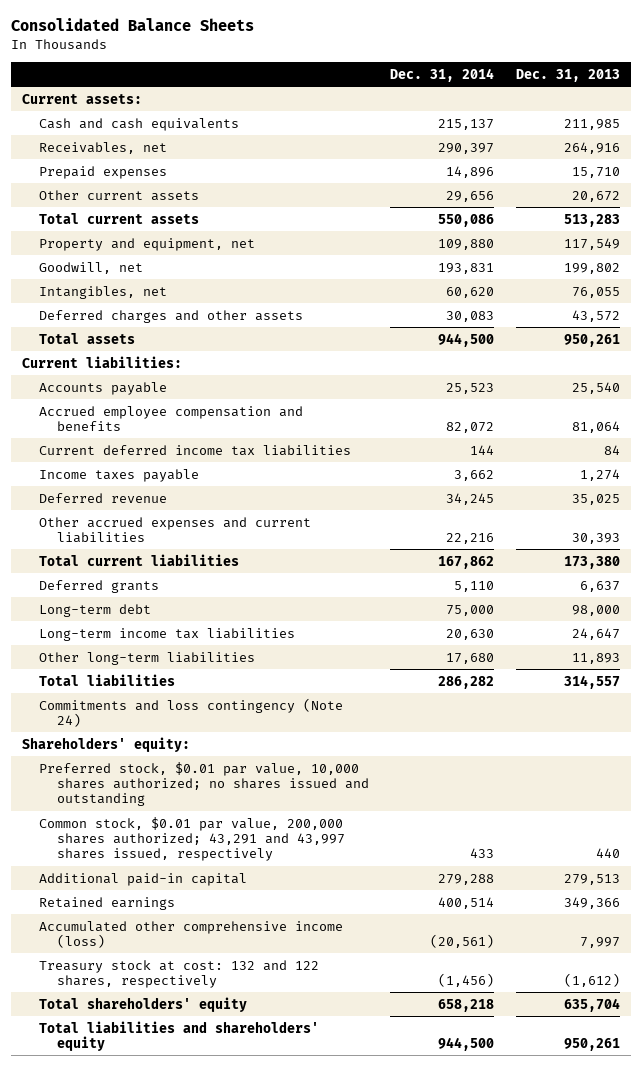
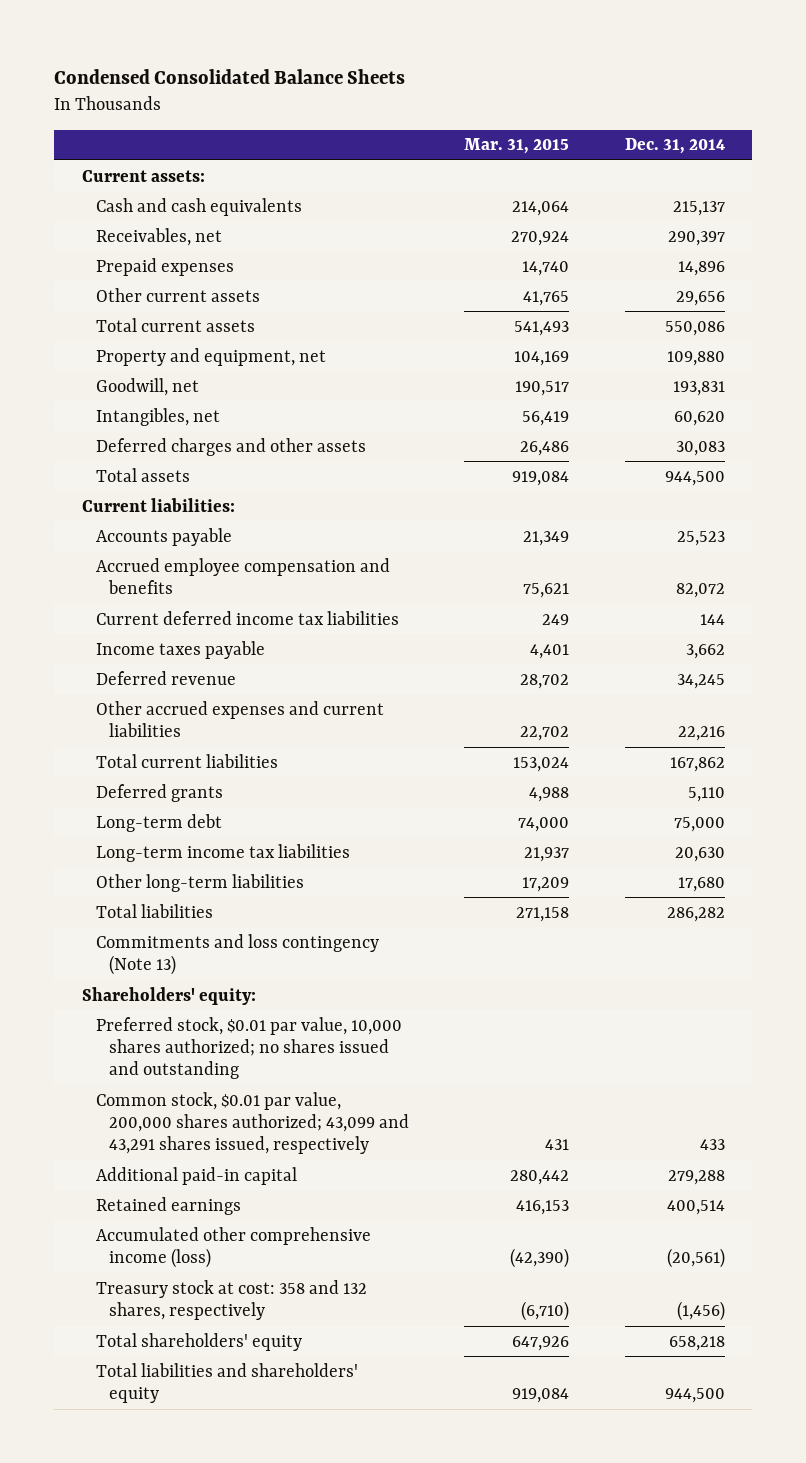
[11,18,255,32] Consolidated Balance Sheets -> [54,69,406,85] Condensed Consolidated Balance Sheets
[515,68,620,82] Dec. 31, 2013 -> none
none -> [464,138,570,155] Mar. 31, 2015
[39,697,344,727] Commitments and loss contingency (Note 24) -> [95,933,379,975] Commitments and loss contingency (Note 13)
[39,816,345,862] Common stock, $0.01 par value, 200,000 shares authorized; 43,291 and 43,997 shares issued, respectively -> [95,1091,410,1155] Common stock, $0.01 par value, 200,000 shares authorized; 43,099 and 43,291 shares issued, respectively
[39,959,320,988] Treasury stock at cost: 132 and 122 shares, respectively -> [95,1279,367,1320] Treasury stock at cost: 358 and 132 shares, respectively

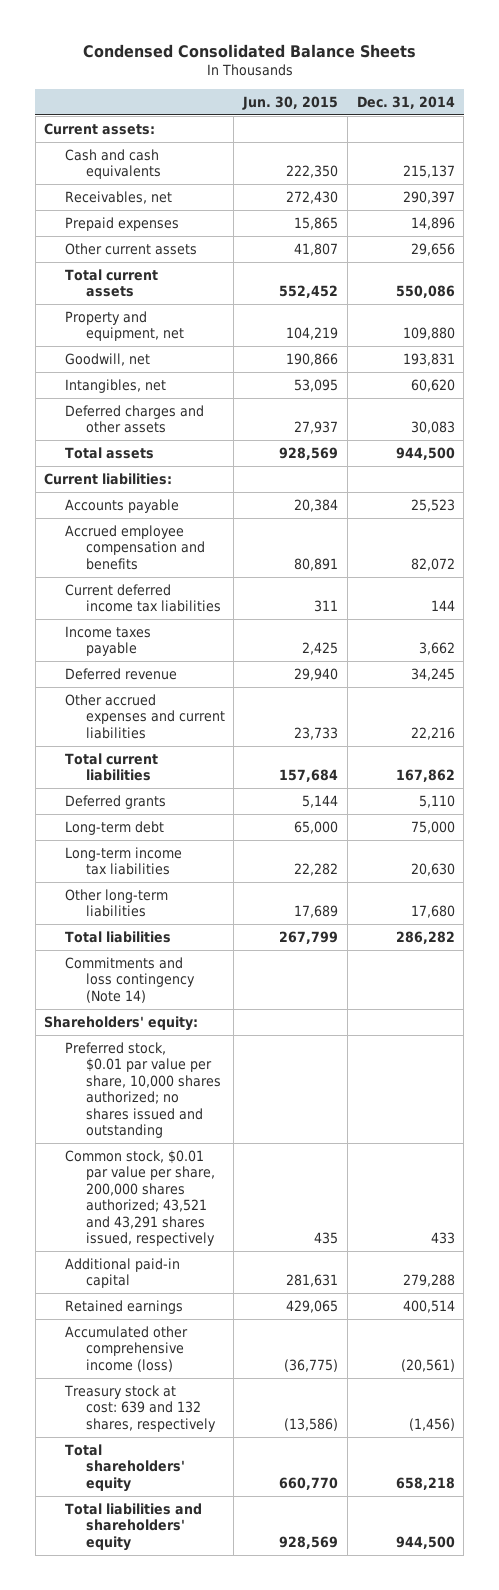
[464,138,570,155] Mar. 31, 2015 -> none
none -> [242,95,339,110] Jun. 30, 2015
[95,933,379,975] Commitments and loss contingency (Note 13) -> [64,956,195,1003] Commitments and loss contingency (Note 14)
[95,1016,402,1080] Preferred stock, $0.01 par value, 10,000 shares authorized; no shares issued and outstanding -> [64,1041,221,1138] Preferred stock, $0.01 par value per share, 10,000 shares authorized; no shares issued and outstanding
[95,1091,410,1155] Common stock, $0.01 par value, 200,000 shares authorized; 43,099 and 43,291 shares issued, respectively -> [64,1149,215,1246] Common stock, $0.01 par value per share, 200,000 shares authorized; 43,521 and 43,291 shares issued, respectively
[95,1279,367,1320] Treasury stock at cost: 358 and 132 shares, respectively -> [63,1384,216,1432] Treasury stock at cost: 639 and 132 shares, respectively

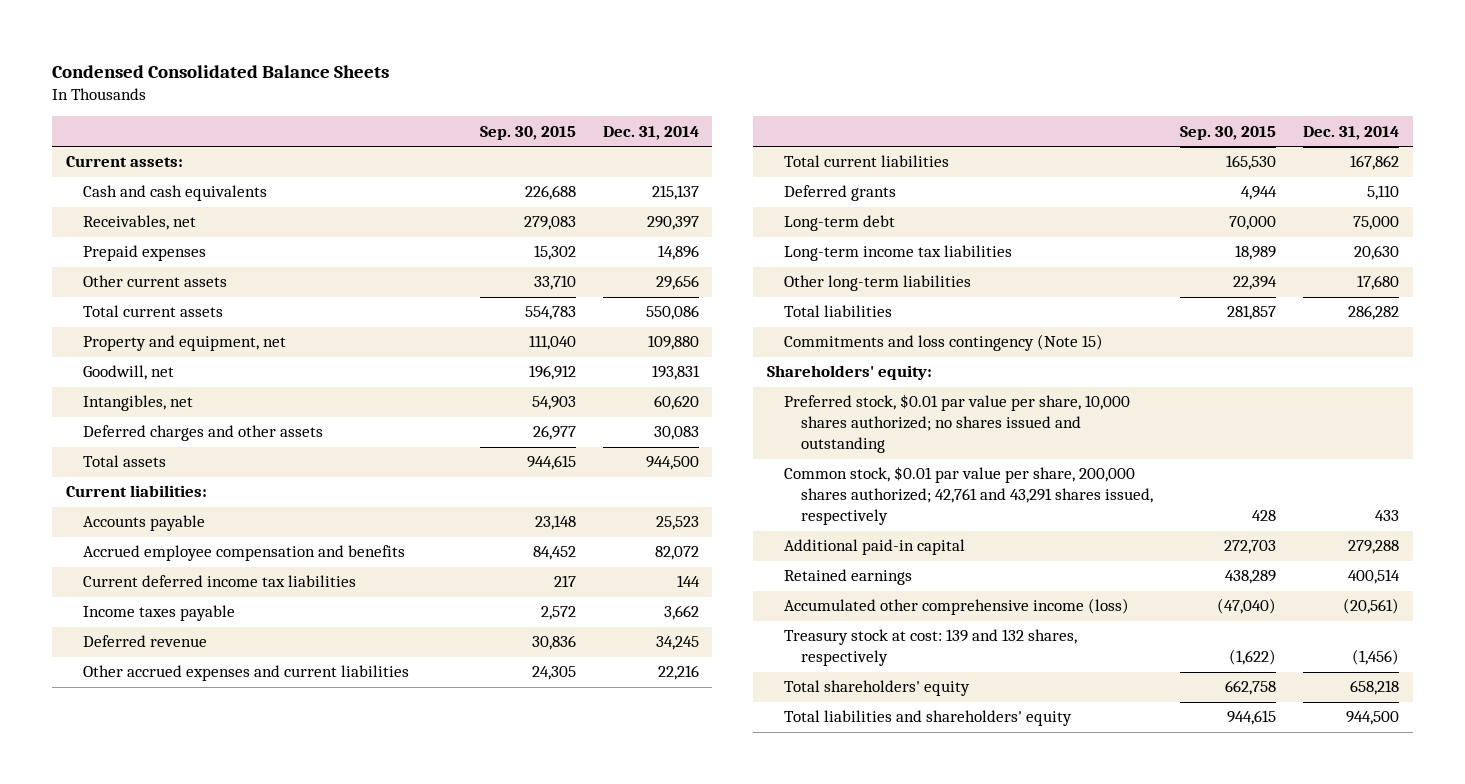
[242,95,339,110] Jun. 30, 2015 -> none
none -> [479,125,576,140] Sep. 30, 2015
[64,956,195,1003] Commitments and loss contingency (Note 14) -> [784,334,1104,352] Commitments and loss contingency (Note 15)
[64,1149,215,1246] Common stock, $0.01 par value per share, 200,000 shares authorized; 43,521 and 43,291 shares issued, respectively -> [784,466,1154,526] Common stock, $0.01 par value per share, 200,000 shares authorized; 42,761 and 43,291 shares issued, respectively
[63,1384,216,1432] Treasury stock at cost: 639 and 132 shares, respectively -> [784,629,1078,667] Treasury stock at cost: 139 and 132 shares, respectively

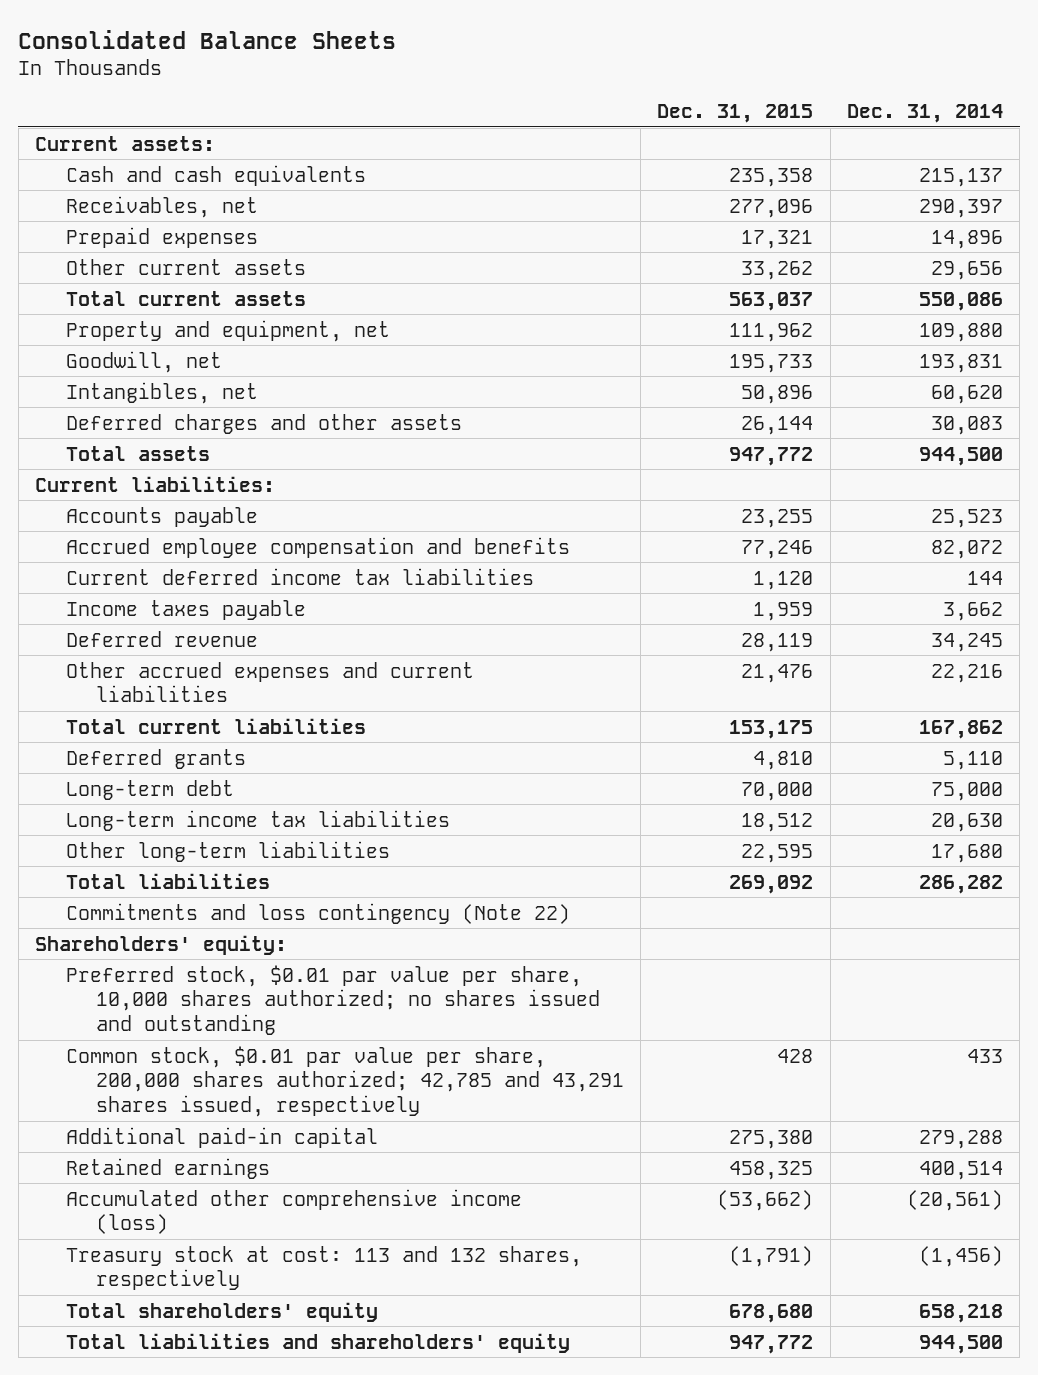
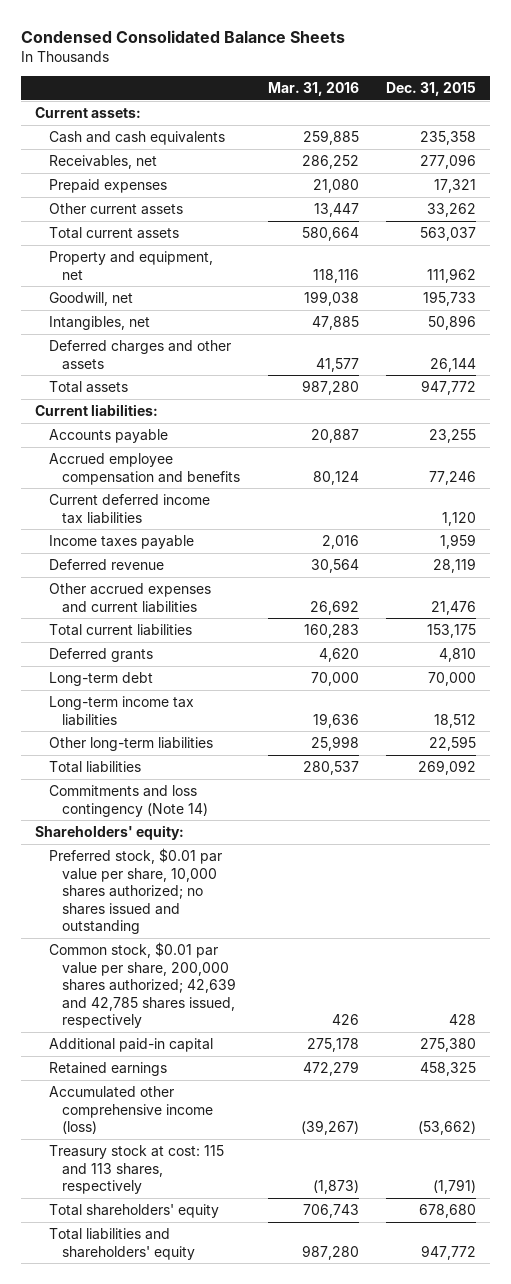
[18,29,397,49] Consolidated Balance Sheets -> [21,29,346,43] Condensed Consolidated Balance Sheets
[846,103,1003,123] Dec. 31, 2014 -> none
none -> [267,81,359,96] Mar. 31, 2016
[65,902,570,924] Commitments and loss contingency (Note 22) -> [48,784,208,817] Commitments and loss contingency (Note 14)
[65,1045,625,1117] Common stock, $0.01 par value per share, 200,000 shares authorized; 42,785 and 43,291 shares issued, respectively -> [48,941,236,1029] Common stock, $0.01 par value per share, 200,000 shares authorized; 42,639 and 42,785 shares issued, respectively
[65,1245,582,1291] Treasury stock at cost: 113 and 132 shares, respectively -> [48,1144,224,1195] Treasury stock at cost: 115 and 113 shares, respectively

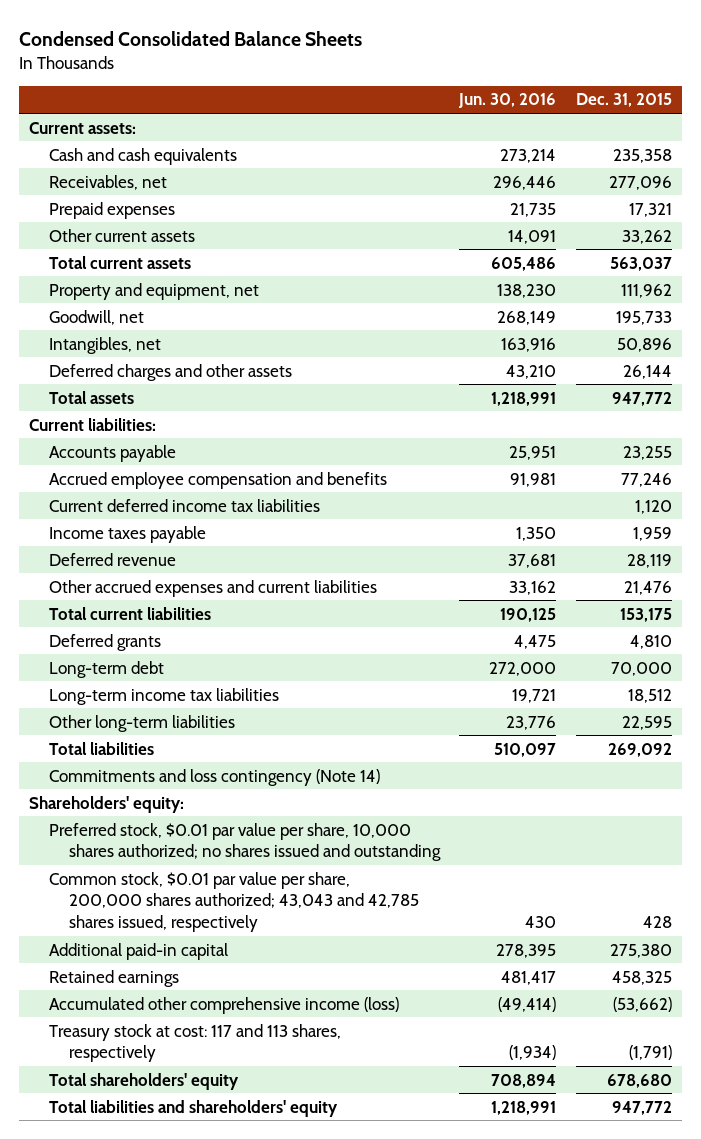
[267,81,359,96] Mar. 31, 2016 -> none
none -> [458,93,557,109] Jun. 30, 2016
[48,941,236,1029] Common stock, $0.01 par value per share, 200,000 shares authorized; 42,639 and 42,785 shares issued, respectively -> [48,871,419,933] Common stock, $0.01 par value per share, 200,000 shares authorized; 43,043 and 42,785 shares issued, respectively
[48,1144,224,1195] Treasury stock at cost: 115 and 113 shares, respectively -> [48,1023,341,1063] Treasury stock at cost: 117 and 113 shares, respectively

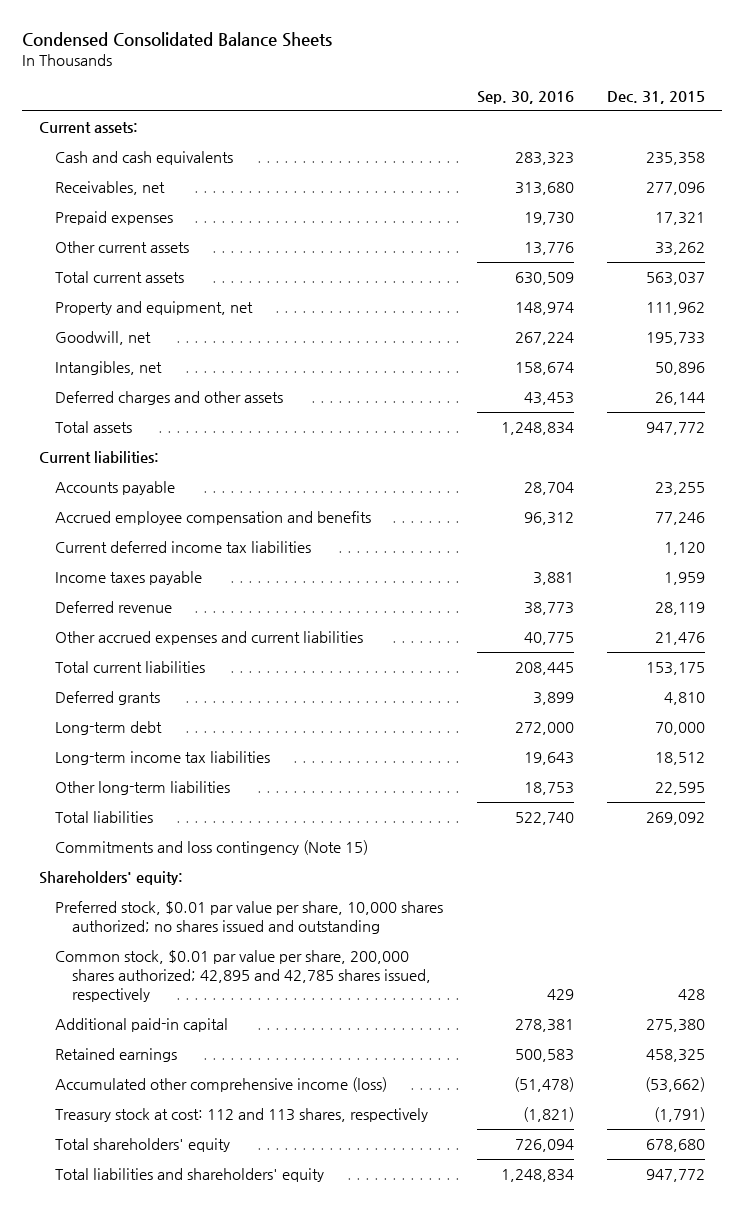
[458,93,557,109] Jun. 30, 2016 -> none
none -> [476,90,574,104] Sep. 30, 2016
[48,768,380,786] Commitments and loss contingency (Note 14) -> [55,840,369,856] Commitments and loss contingency (Note 15)
[48,871,419,933] Common stock, $0.01 par value per share, 200,000 shares authorized; 43,043 and 42,785 shares issued, respectively -> [55,950,432,1003] Common stock, $0.01 par value per share, 200,000 shares authorized; 42,895 and 42,785 shares issued, respectively
[48,1023,341,1063] Treasury stock at cost: 117 and 113 shares, respectively -> [55,1108,429,1123] Treasury stock at cost: 112 and 113 shares, respectively

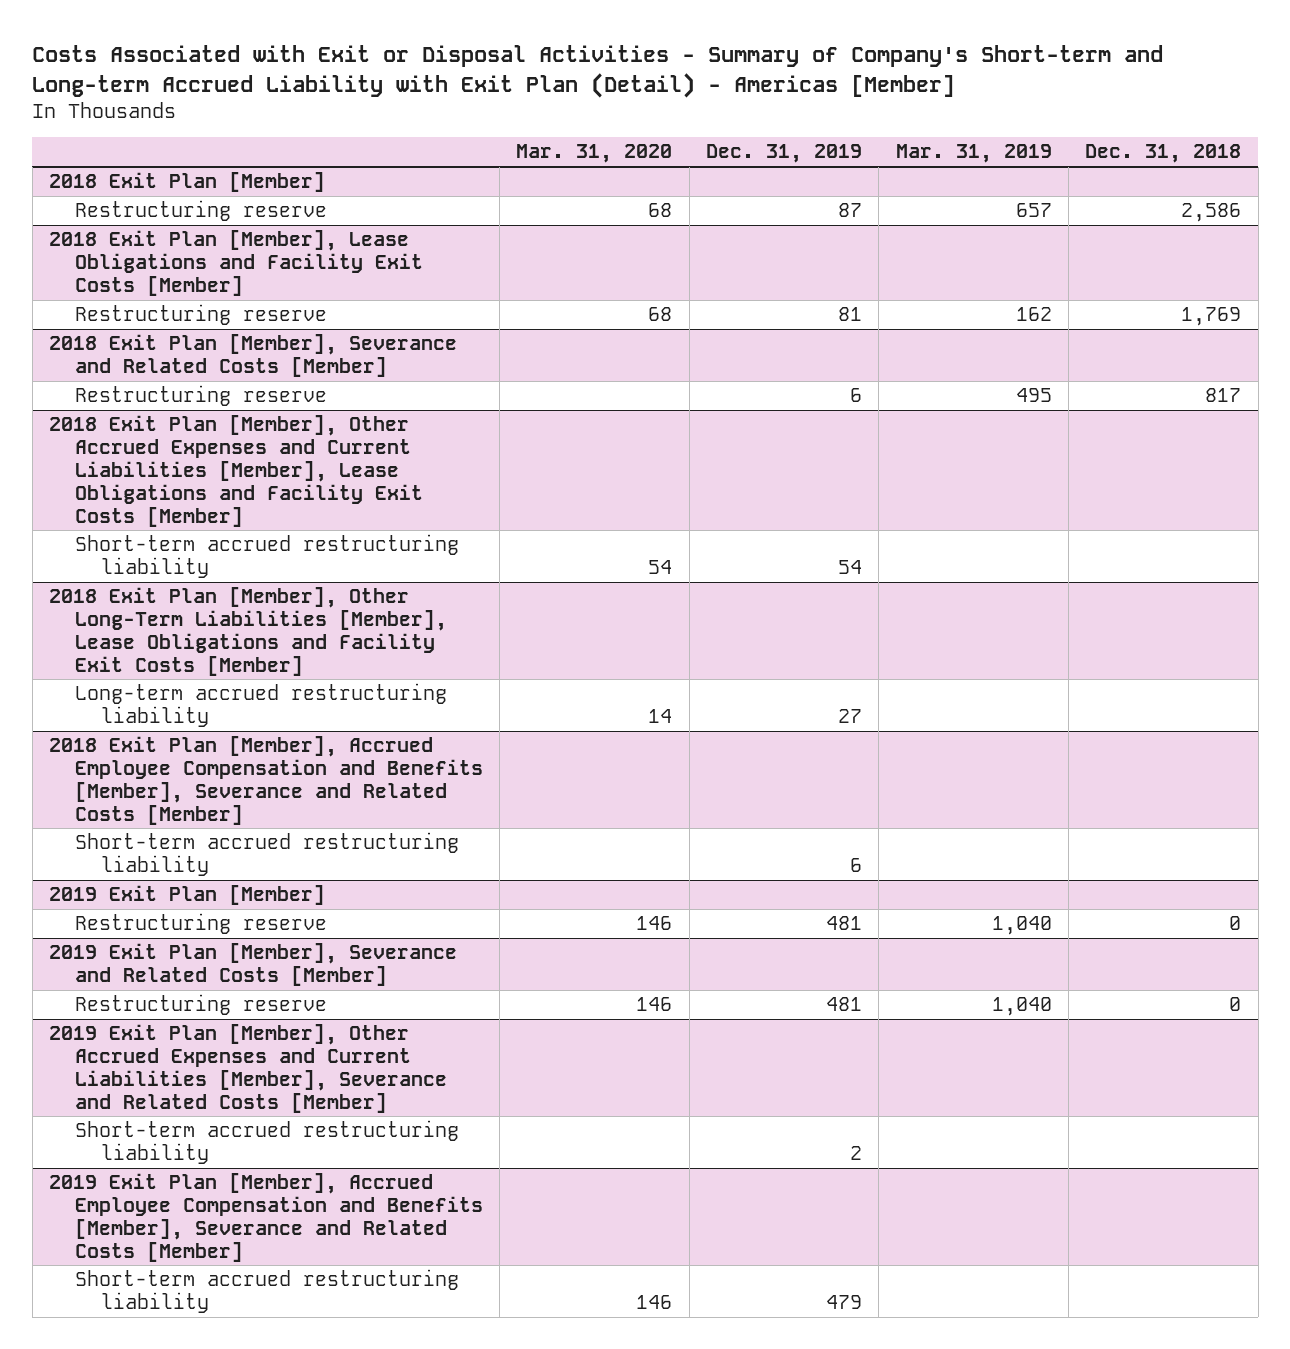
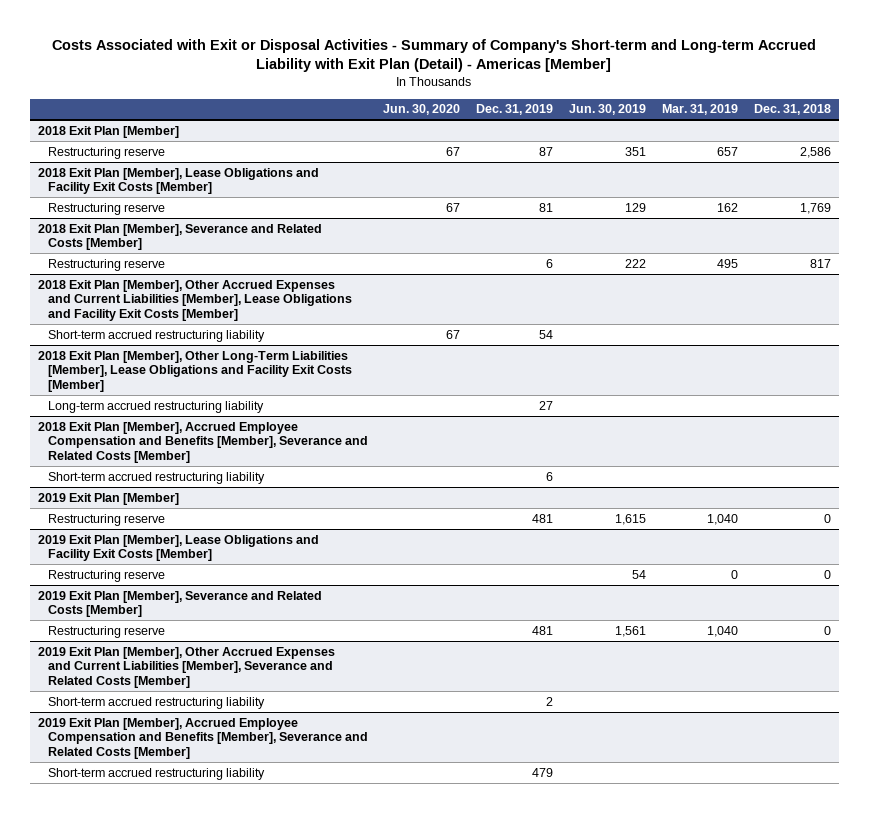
[516,144,673,164] Mar. 31, 2020 -> none
none -> [383,104,461,116] Jun. 30, 2020
none -> [569,104,647,116] Jun. 30, 2019
none -> [38,534,320,562] 2019 Exit Plan [Member], Lease Obligations and Facility Exit Costs [Member]
none -> [47,569,165,582] Restructuring reserve

